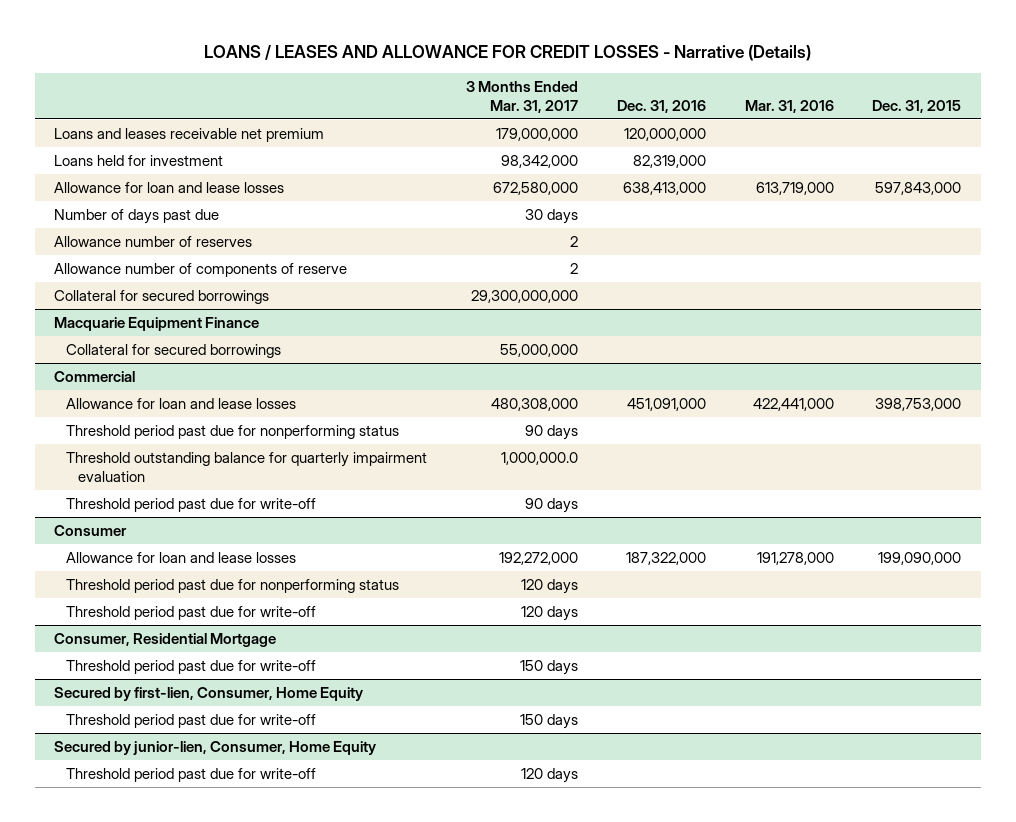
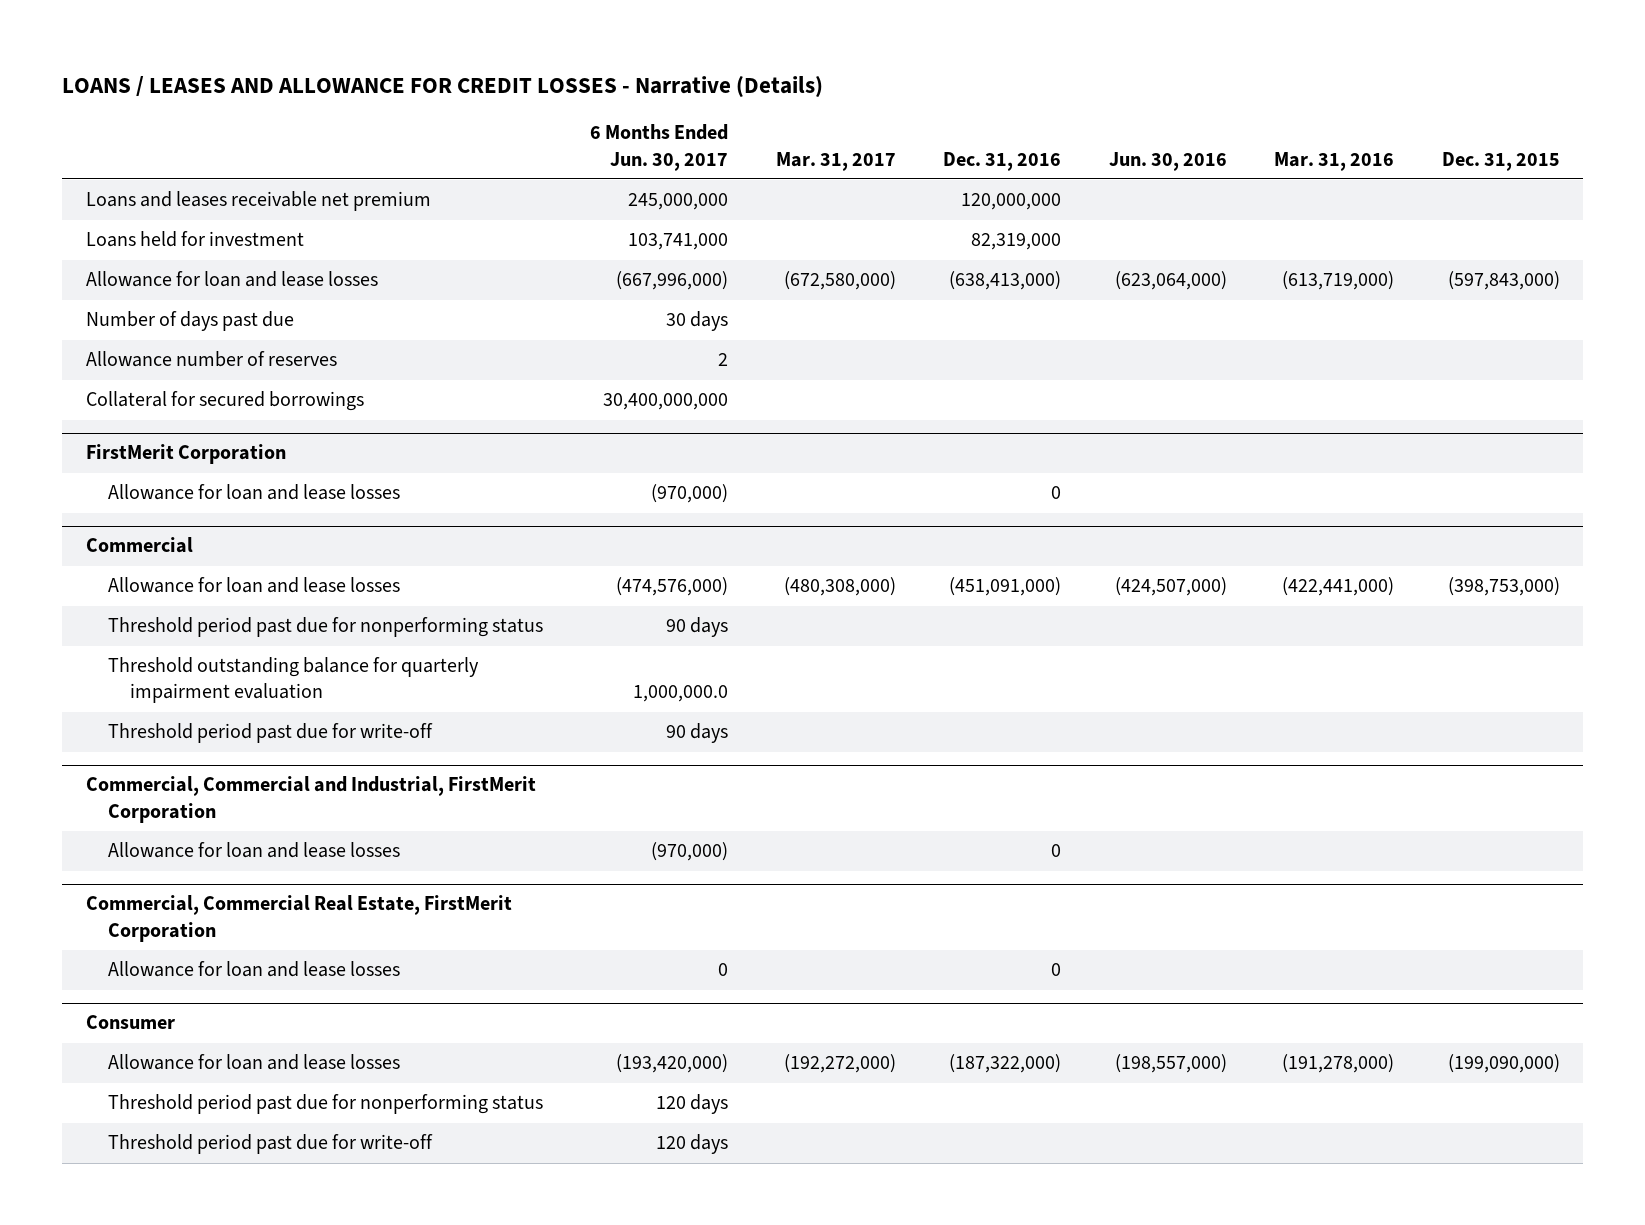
[466,80,579,113] 3 Months Ended Mar. 31, 2017 -> none
none -> [590,124,729,171] 6 Months Ended Jun. 30, 2017
none -> [775,151,896,171] Mar. 31, 2017
none -> [1108,151,1227,171] Jun. 30, 2016
[622,181,706,195] 638,413,000 -> [949,271,1062,291] (638,413,000)
[755,181,834,195] 613,719,000 -> [1282,271,1395,291] (613,719,000)
[875,181,962,195] 597,843,000 -> [1447,271,1560,291] (597,843,000)
[54,262,348,277] Allowance number of components of reserve -> none
[54,316,260,331] Macquarie Equipment Finance -> none
[66,343,282,358] Collateral for secured borrowings -> none
none -> [85,444,286,465] FirstMerit Corporation
none -> [107,484,400,501] Allowance for loan and lease losses
[626,397,706,411] 451,091,000 -> [949,577,1062,597] (451,091,000)
[752,397,834,411] 422,441,000 -> [1282,577,1395,597] (422,441,000)
[875,397,962,411] 398,753,000 -> [1447,577,1560,597] (398,753,000)
none -> [85,776,536,823] Commercial, Commercial and Industrial, FirstMerit Corporation
none -> [107,842,400,859] Allowance for loan and lease losses
none -> [85,895,512,942] Commercial, Commercial Real Estate, FirstMerit Corporation
none -> [107,961,400,978] Allowance for loan and lease losses
[625,551,706,565] 187,322,000 -> [949,1054,1062,1074] (187,322,000)
[756,551,834,565] 191,278,000 -> [1282,1054,1395,1074] (191,278,000)
[878,551,962,565] 199,090,000 -> [1447,1054,1560,1074] (199,090,000)
[54,632,277,647] Consumer, Residential Mortgage -> none
[66,659,317,674] Threshold period past due for write-off -> none
[54,686,364,701] Secured by first-lien, Consumer, Home Equity -> none
[66,713,317,728] Threshold period past due for write-off -> none
[54,740,377,755] Secured by junior-lien, Consumer, Home Equity -> none
[66,767,317,782] Threshold period past due for write-off -> none

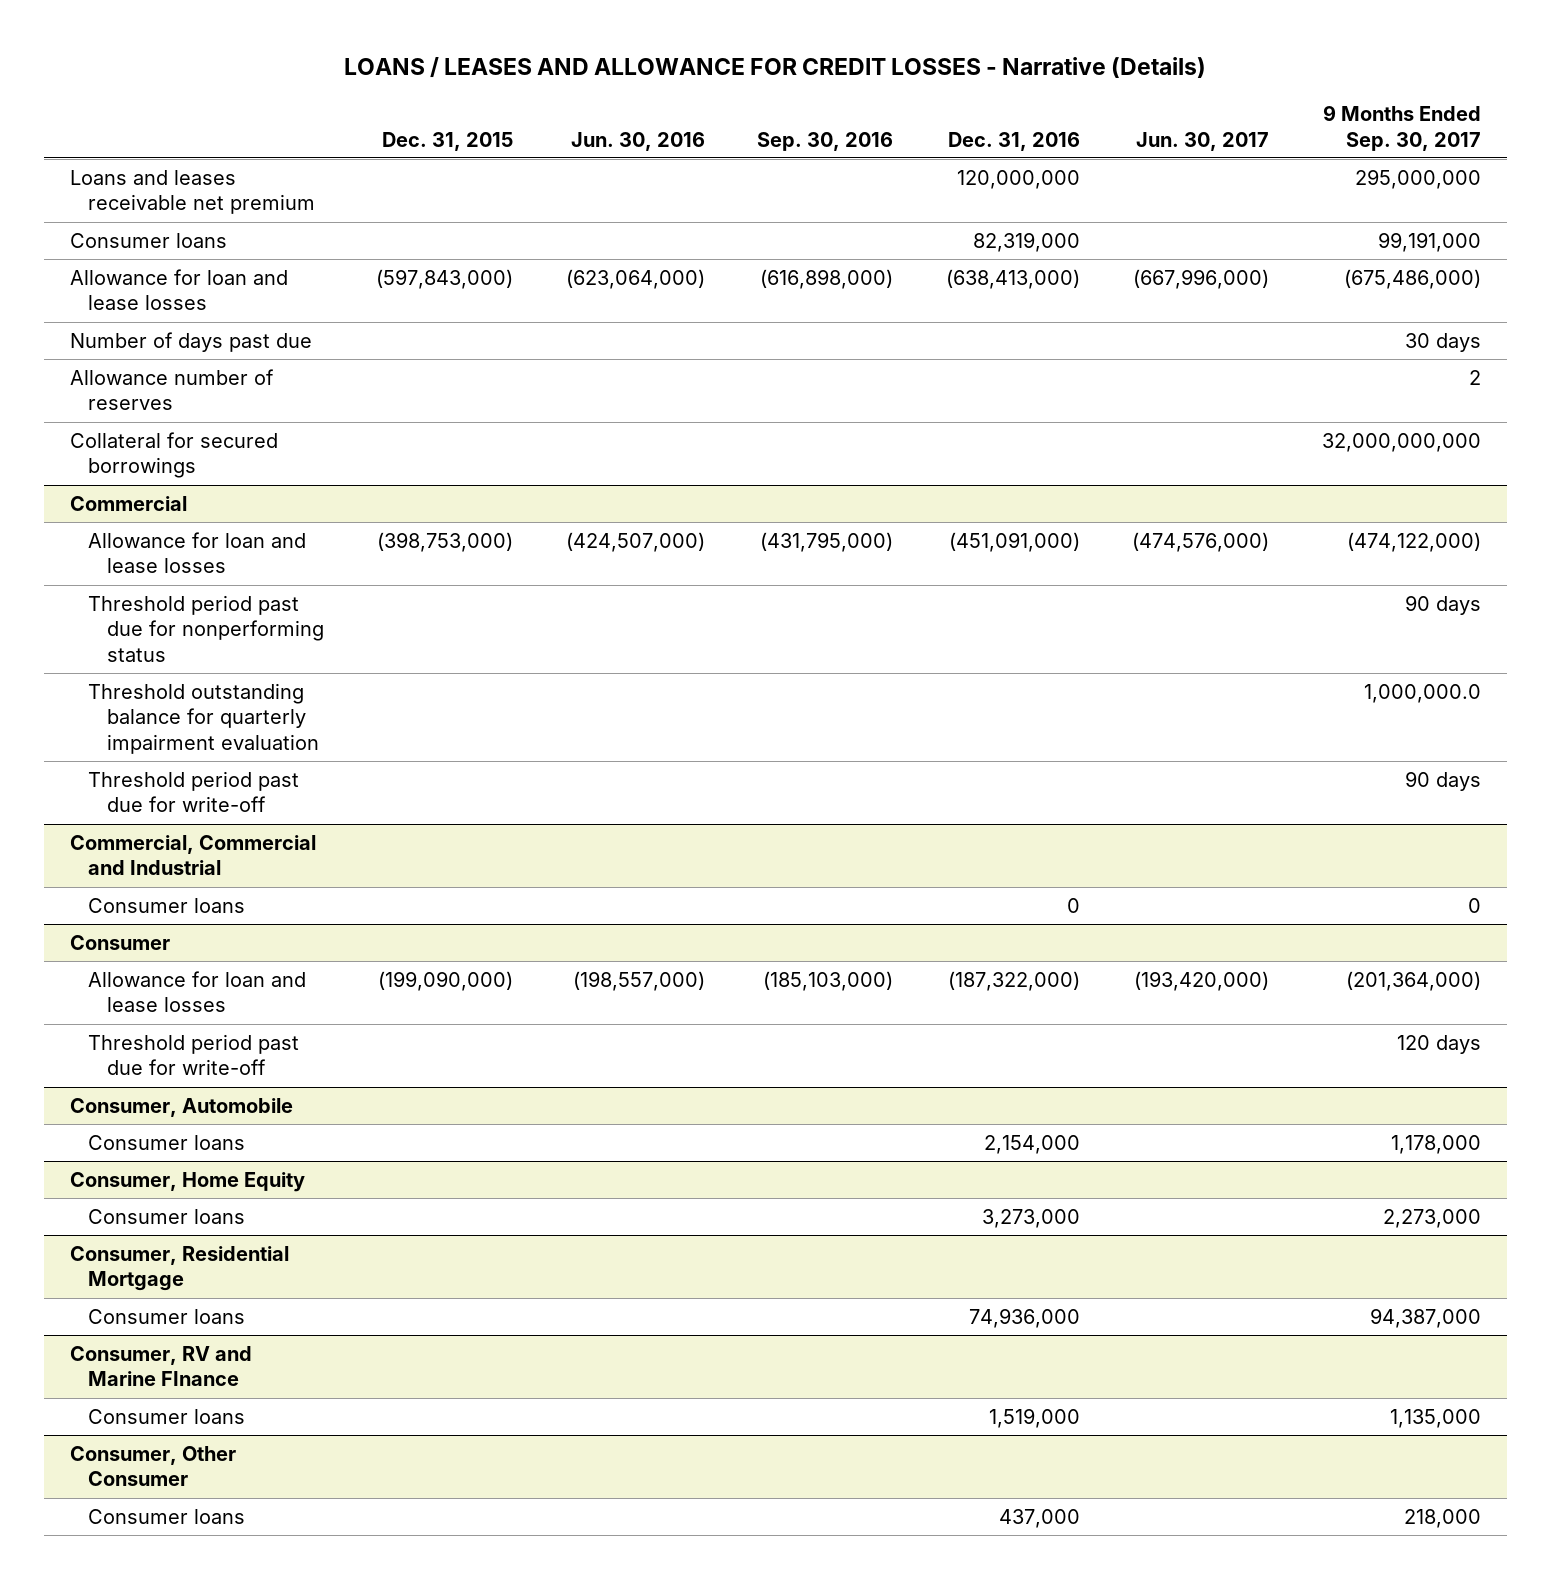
[590,124,729,171] 6 Months Ended Jun. 30, 2017 -> none
[775,151,896,171] Mar. 31, 2017 -> none
[1274,151,1395,171] Mar. 31, 2016 -> none
none -> [757,131,894,151] Sep. 30, 2016
none -> [1136,131,1270,151] Jun. 30, 2017
none -> [1322,105,1481,151] 9 Months Ended Sep. 30, 2017
[85,231,304,248] Loans held for investment -> [70,232,228,248] Consumer loans
[85,444,286,465] FirstMerit Corporation -> none
[107,484,400,501] Allowance for loan and lease losses -> none
[107,842,400,859] Allowance for loan and lease losses -> none
[85,895,512,942] Commercial, Commercial Real Estate, FirstMerit Corporation -> none
[107,961,400,978] Allowance for loan and lease losses -> none
[85,776,536,823] Commercial, Commercial and Industrial, FirstMerit Corporation -> [70,834,317,876] Commercial, Commercial and Industrial
none -> [88,897,246,913] Consumer loans
[107,1094,543,1115] Threshold period past due for nonperforming status -> none
none -> [70,1097,294,1117] Consumer, Automobile
none -> [88,1134,246,1150] Consumer loans
none -> [70,1171,306,1192] Consumer, Home Equity
none -> [88,1208,246,1224] Consumer loans
none -> [70,1245,290,1292] Consumer, Residential Mortgage
none -> [88,1308,246,1324] Consumer loans
none -> [70,1345,253,1387] Consumer, RV and Marine FInance
none -> [88,1408,246,1424] Consumer loans
none -> [70,1445,237,1487] Consumer, Other Consumer
none -> [88,1508,246,1524] Consumer loans

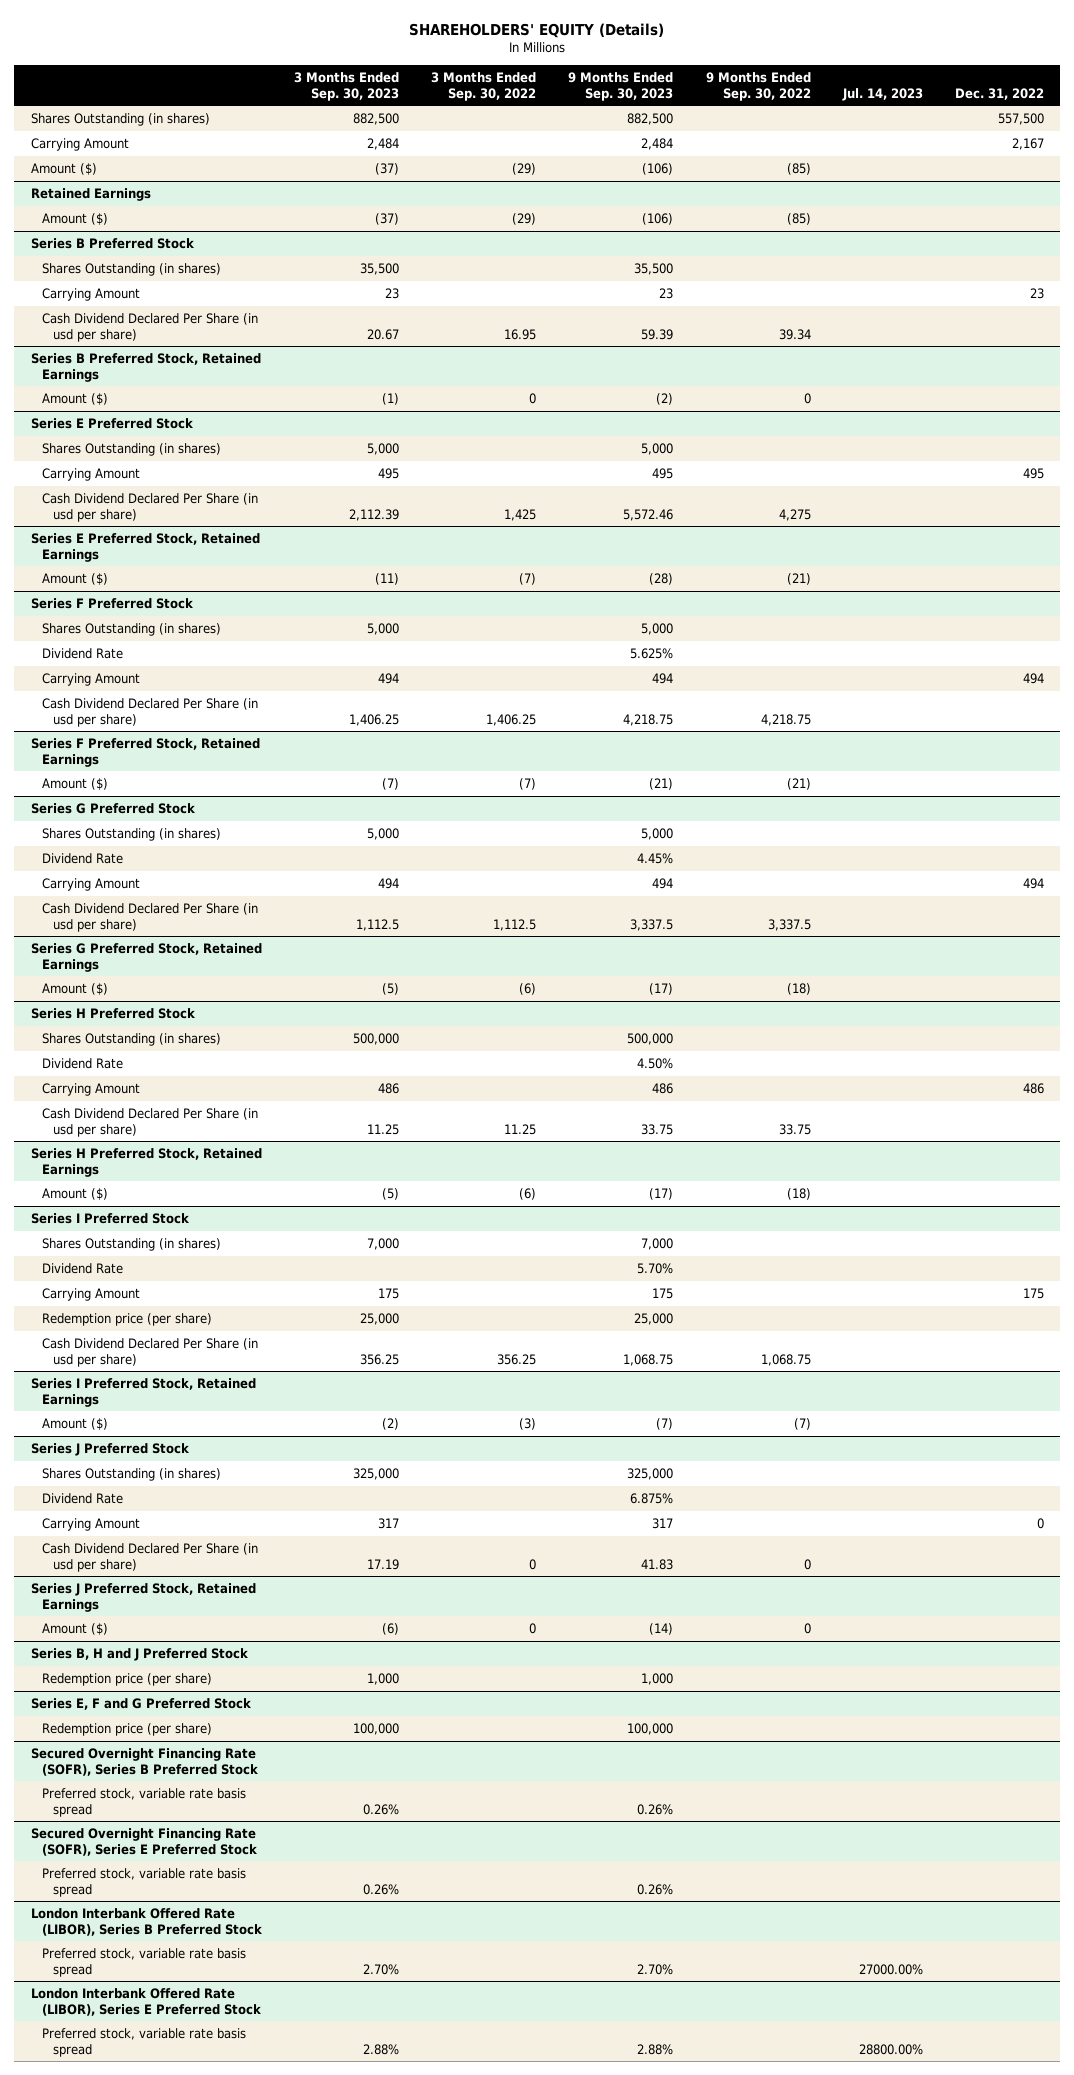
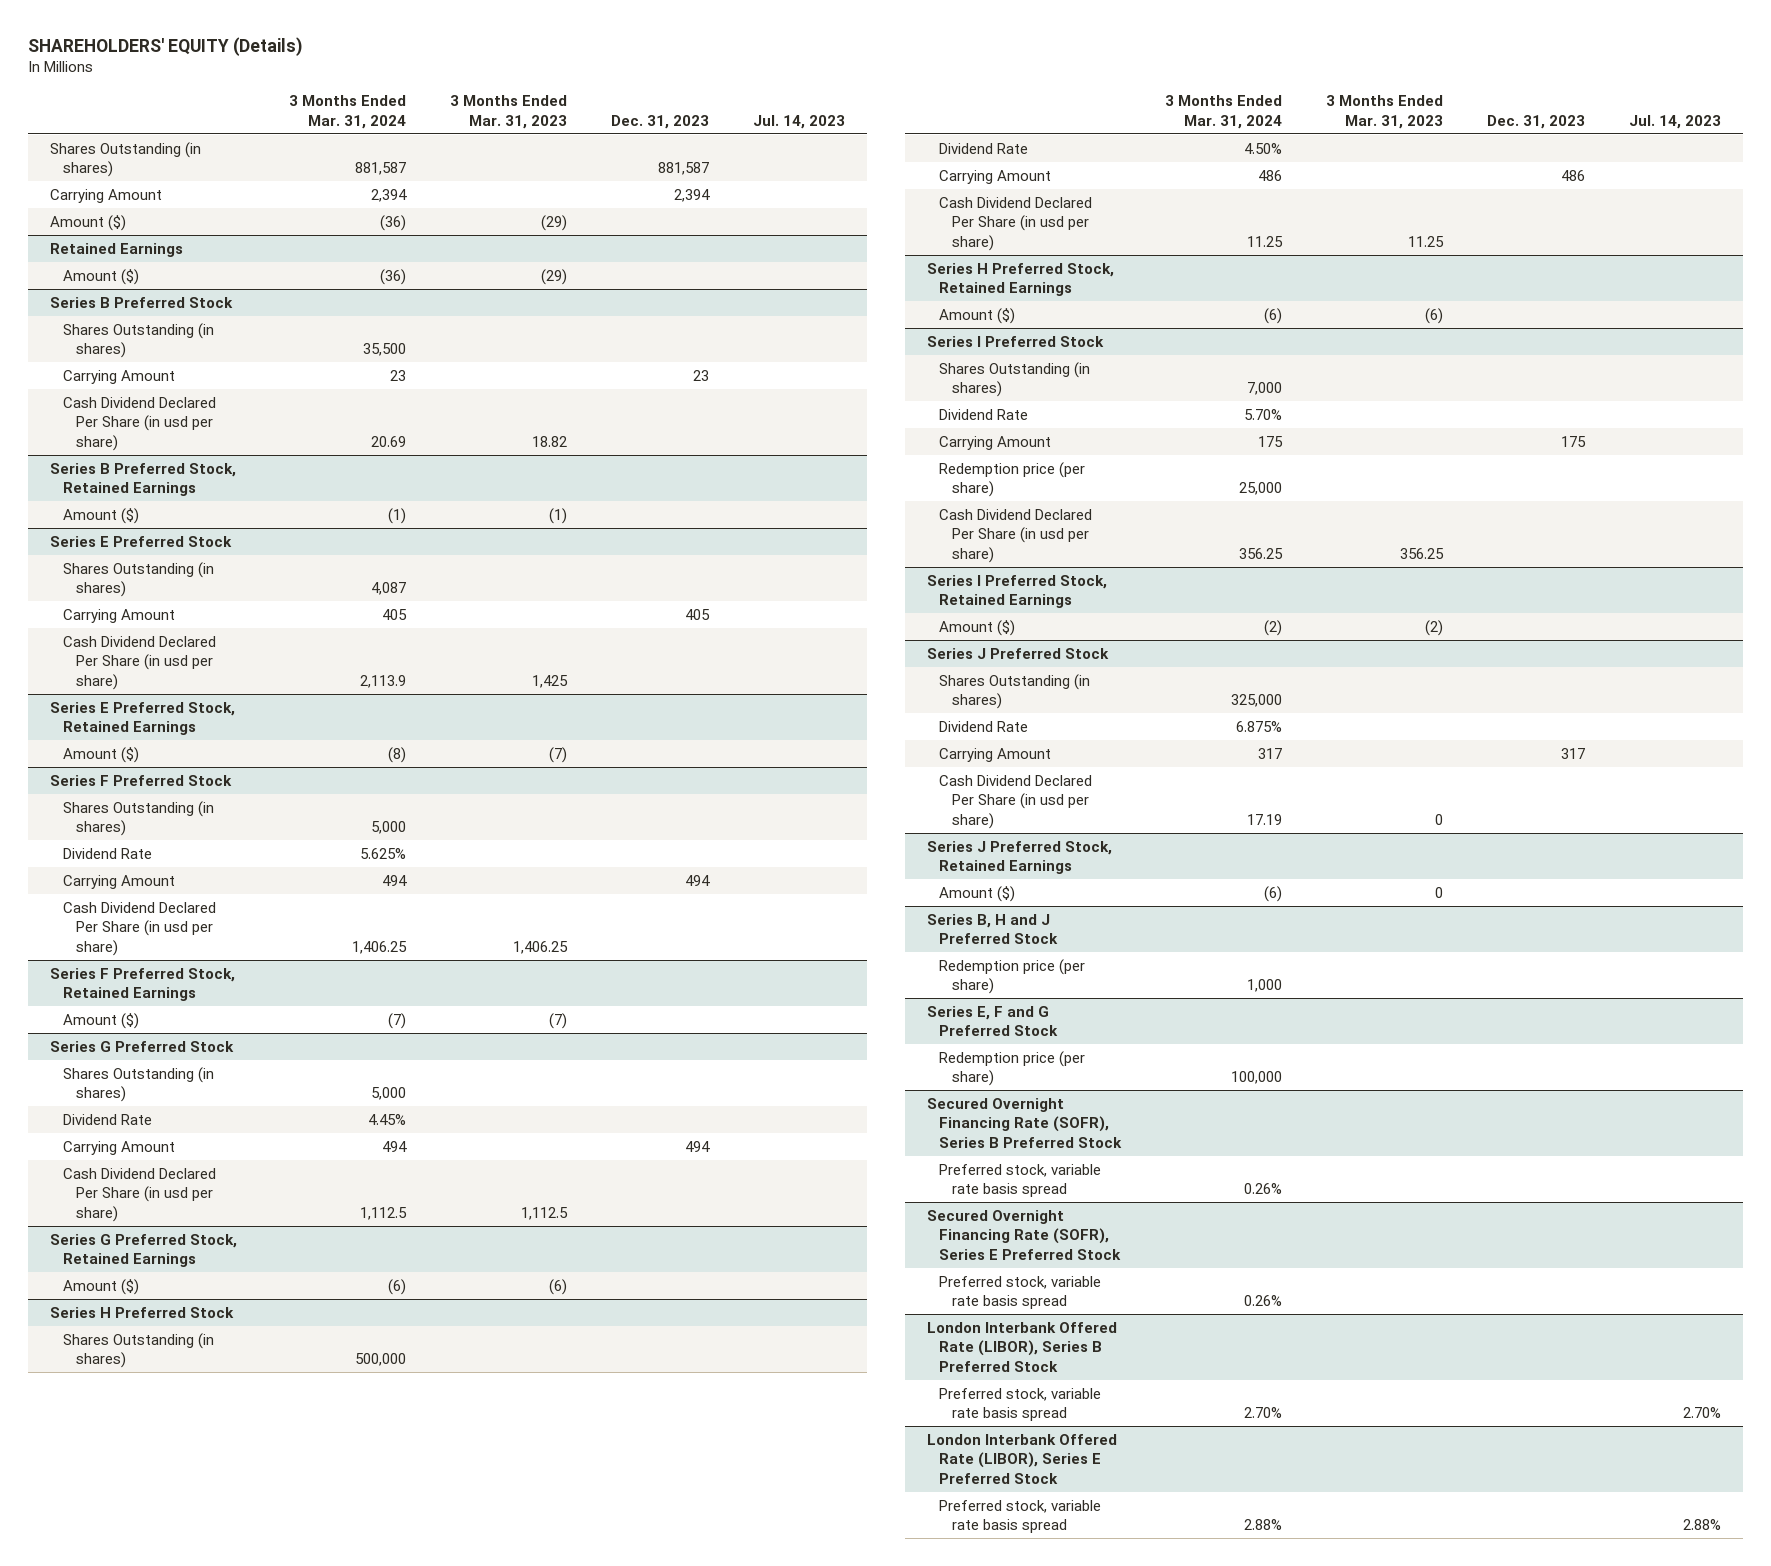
[294,72,400,101] 3 Months Ended Sep. 30, 2023 -> none
[431,72,537,101] 3 Months Ended Sep. 30, 2022 -> none
[568,72,674,101] 9 Months Ended Sep. 30, 2023 -> none
[705,72,811,101] 9 Months Ended Sep. 30, 2022 -> none
[954,87,1044,100] Dec. 31, 2022 -> none
none -> [288,95,406,129] 3 Months Ended Mar. 31, 2024
none -> [449,95,567,129] 3 Months Ended Mar. 31, 2023
none -> [610,114,709,129] Dec. 31, 2023
[858,1963,923,1975] 27000.00% -> [1683,1407,1722,1419] 2.70%
[858,2043,923,2055] 28800.00% -> [1683,1519,1722,1531] 2.88%

